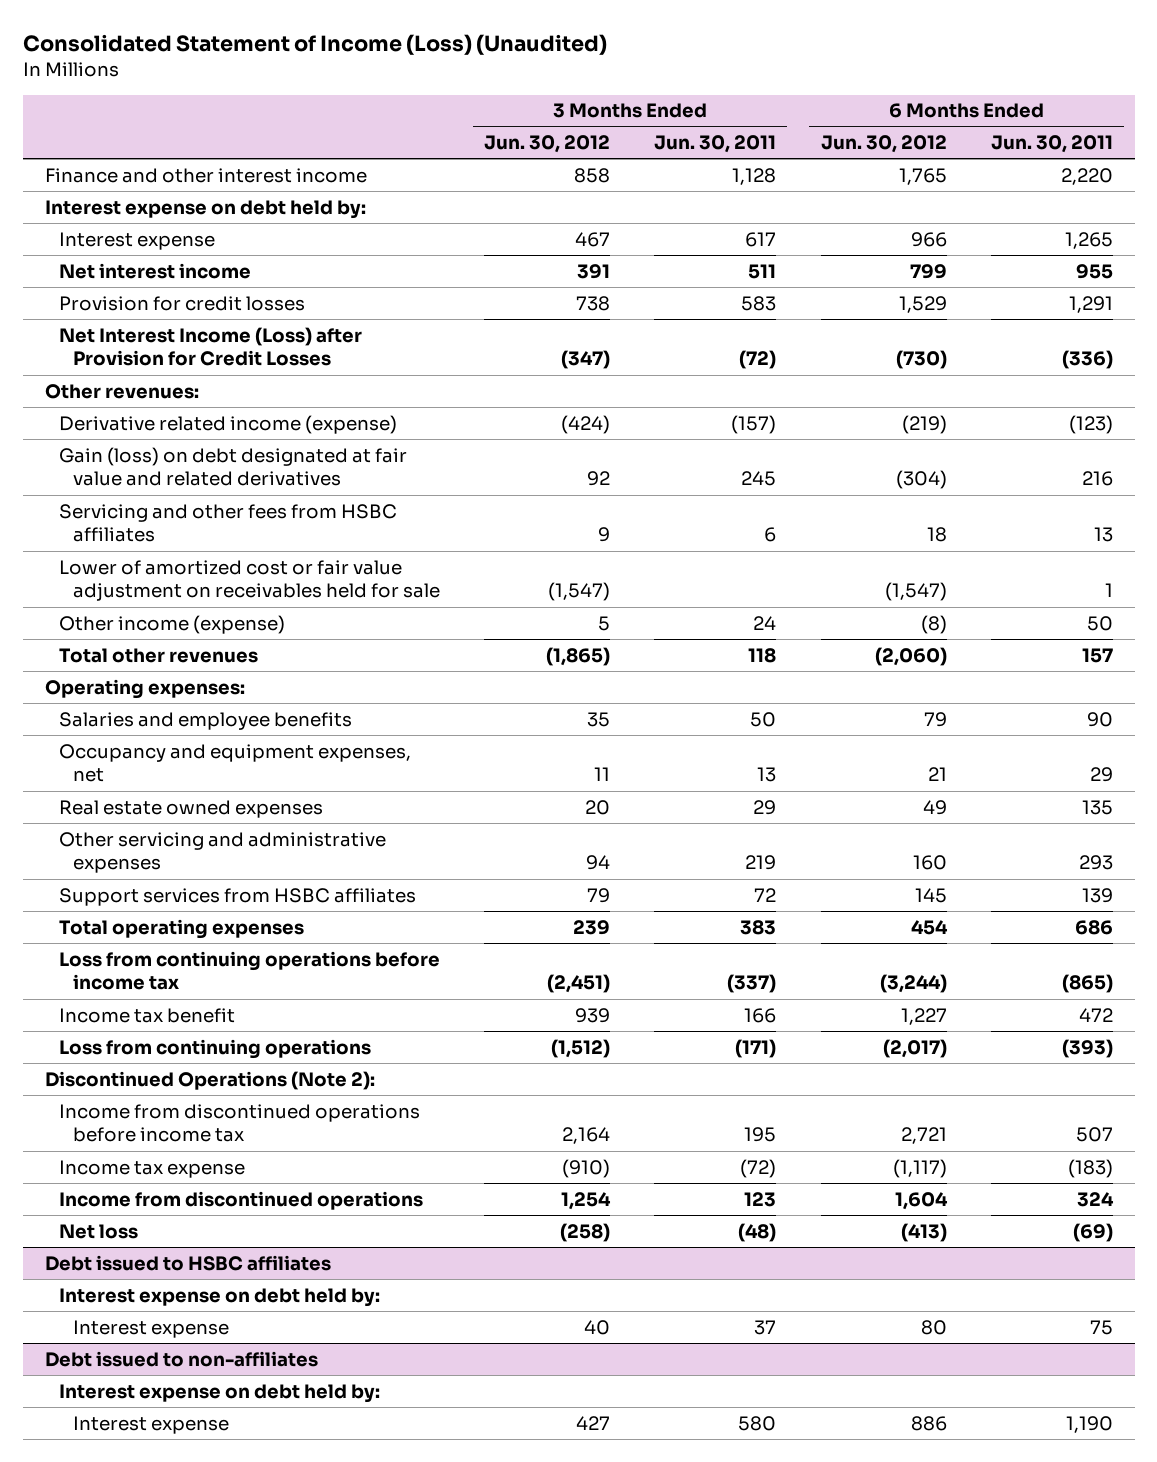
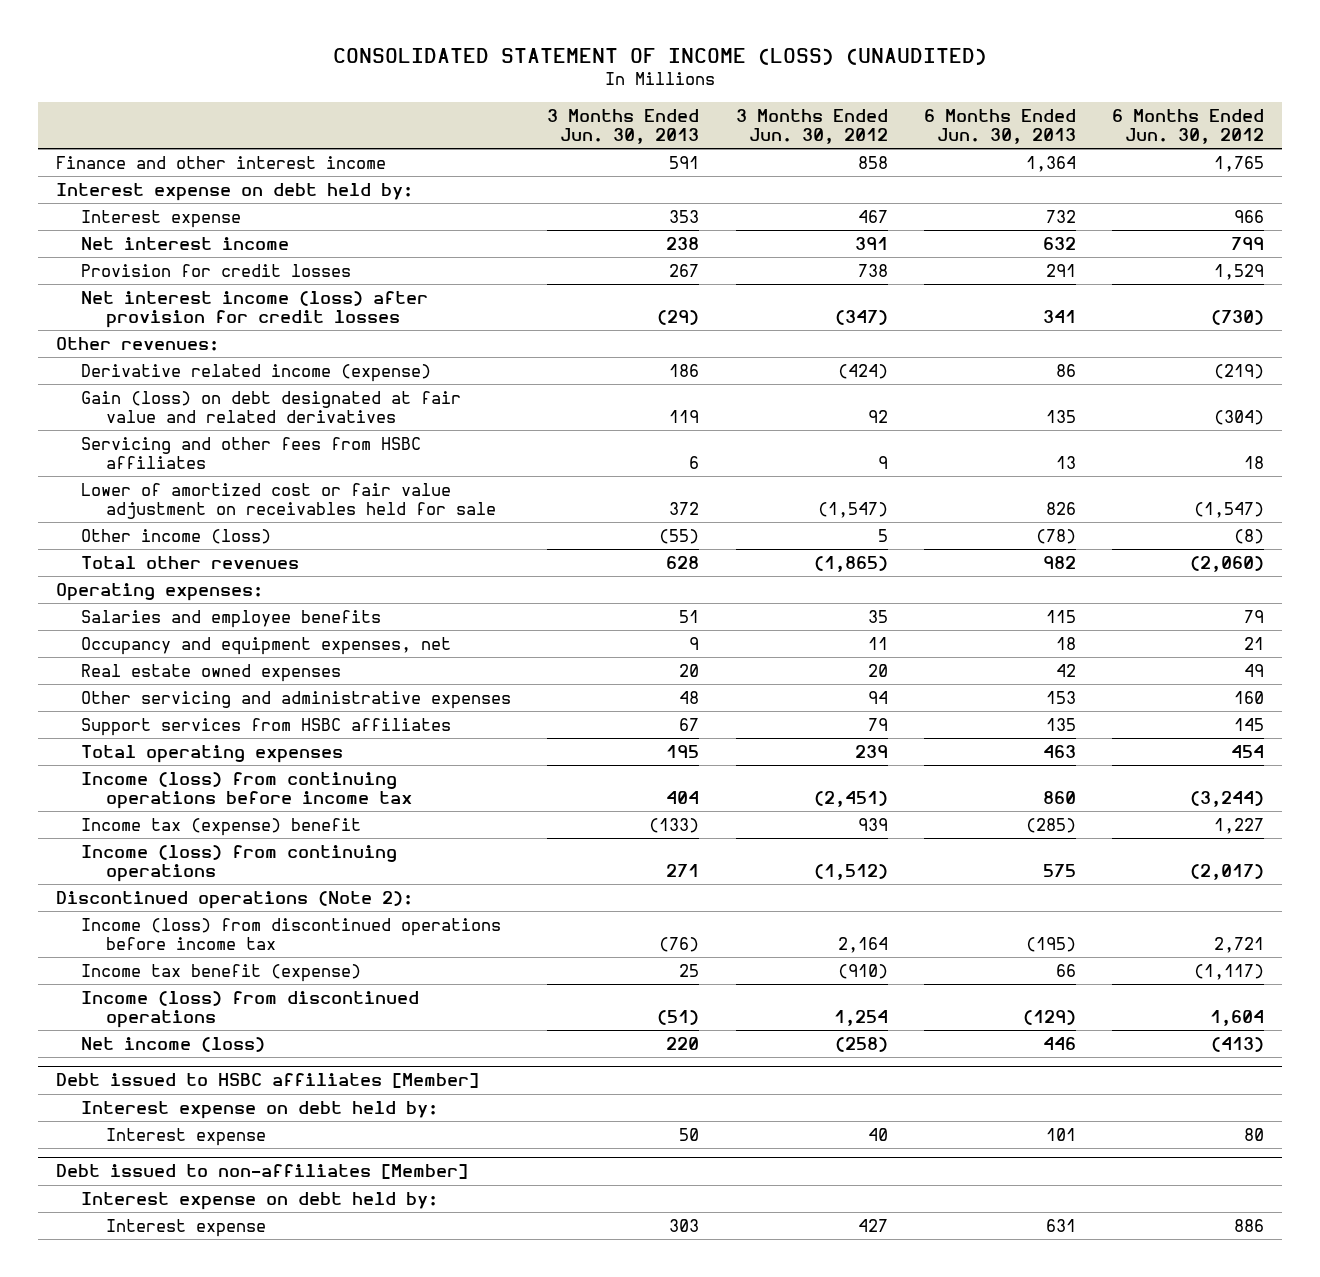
[22,34,607,56] Consolidated Statement of Income (Loss) (Unaudited) -> [332,48,987,66] CONSOLIDATED STATEMENT OF INCOME (LOSS) (UNAUDITED)
[654,135,777,154] Jun. 30, 2011 -> none
[990,135,1113,154] Jun. 30, 2011 -> none
none -> [547,108,700,144] 3 Months Ended Jun. 30, 2013
none -> [923,108,1076,144] 6 Months Ended Jun. 30, 2013
[58,326,362,367] Net Interest Income (Loss) after Provision for Credit Losses -> [81,290,429,329] Net interest income (loss) after provision for credit losses
[58,614,285,634] Other income (expense) -> [81,528,272,544] Other income (loss)
[58,950,440,991] Loss from continuing operations before income tax -> [81,771,413,810] Income (loss) from continuing operations before income tax
[58,1007,235,1023] Income tax benefit -> [81,817,362,836] Income tax (expense) benefit
[58,1038,371,1059] Loss from continuing operations -> [81,844,398,883] Income (loss) from continuing operations
[44,1070,375,1090] Discontinued Operations (Note 2): -> [55,890,413,909] Discontinued operations (Note 2):
[58,1103,420,1143] Income from discontinued operations before income tax -> [81,917,502,951] Income (loss) from discontinued operations before income tax
[58,1159,245,1178] Income tax expense -> [81,963,362,982] Income tax benefit (expense)
[58,1190,423,1210] Income from discontinued operations -> [81,990,420,1029] Income (loss) from discontinued operations
[58,1223,138,1239] Net loss -> [81,1036,266,1052] Net income (loss)
[44,1254,331,1271] Debt issued to HSBC affiliates -> [55,1073,479,1089] Debt issued to HSBC affiliates [Member]
[44,1350,318,1367] Debt issued to non-affiliates -> [55,1164,468,1180] Debt issued to non-affiliates [Member]

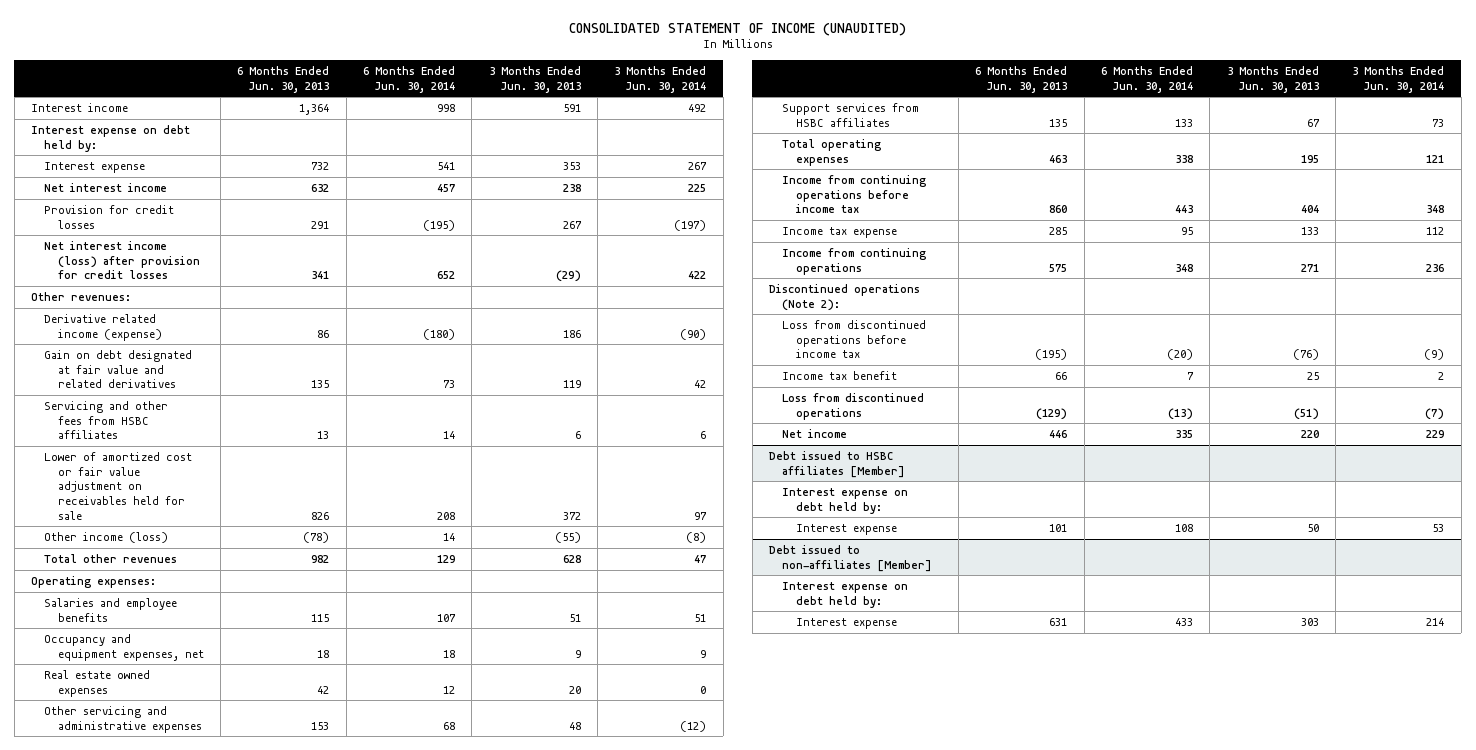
[332,48,987,66] CONSOLIDATED STATEMENT OF INCOME (LOSS) (UNAUDITED) -> [568,22,906,36] CONSOLIDATED STATEMENT OF INCOME (UNAUDITED)
[735,108,888,144] 3 Months Ended Jun. 30, 2012 -> none
[1111,108,1264,144] 6 Months Ended Jun. 30, 2012 -> none
none -> [362,65,455,93] 6 Months Ended Jun. 30, 2014
none -> [614,65,707,93] 3 Months Ended Jun. 30, 2014
[55,155,386,169] Finance and other interest income -> [31,102,129,112] Interest income
[81,390,462,424] Gain (loss) on debt designated at fair value and related derivatives -> [44,349,193,389] Gain on debt designated at fair value and related derivatives
[81,771,413,810] Income (loss) from continuing operations before income tax -> [782,174,927,214] Income from continuing operations before income tax
[81,817,362,836] Income tax (expense) benefit -> [782,226,898,238] Income tax expense
[649,817,700,833] (133) -> [1300,226,1319,235] 133
[1025,817,1076,833] (285) -> [1049,226,1068,235] 285
[81,844,398,883] Income (loss) from continuing operations -> [782,247,927,275] Income from continuing operations
[81,917,502,951] Income (loss) from discontinued operations before income tax -> [782,319,927,359] Loss from discontinued operations before income tax
[81,963,362,982] Income tax benefit (expense) -> [782,370,898,380] Income tax benefit
[81,990,420,1029] Income (loss) from discontinued operations -> [782,392,925,420] Loss from discontinued operations
[81,1036,266,1052] Net income (loss) -> [782,428,848,438] Net income

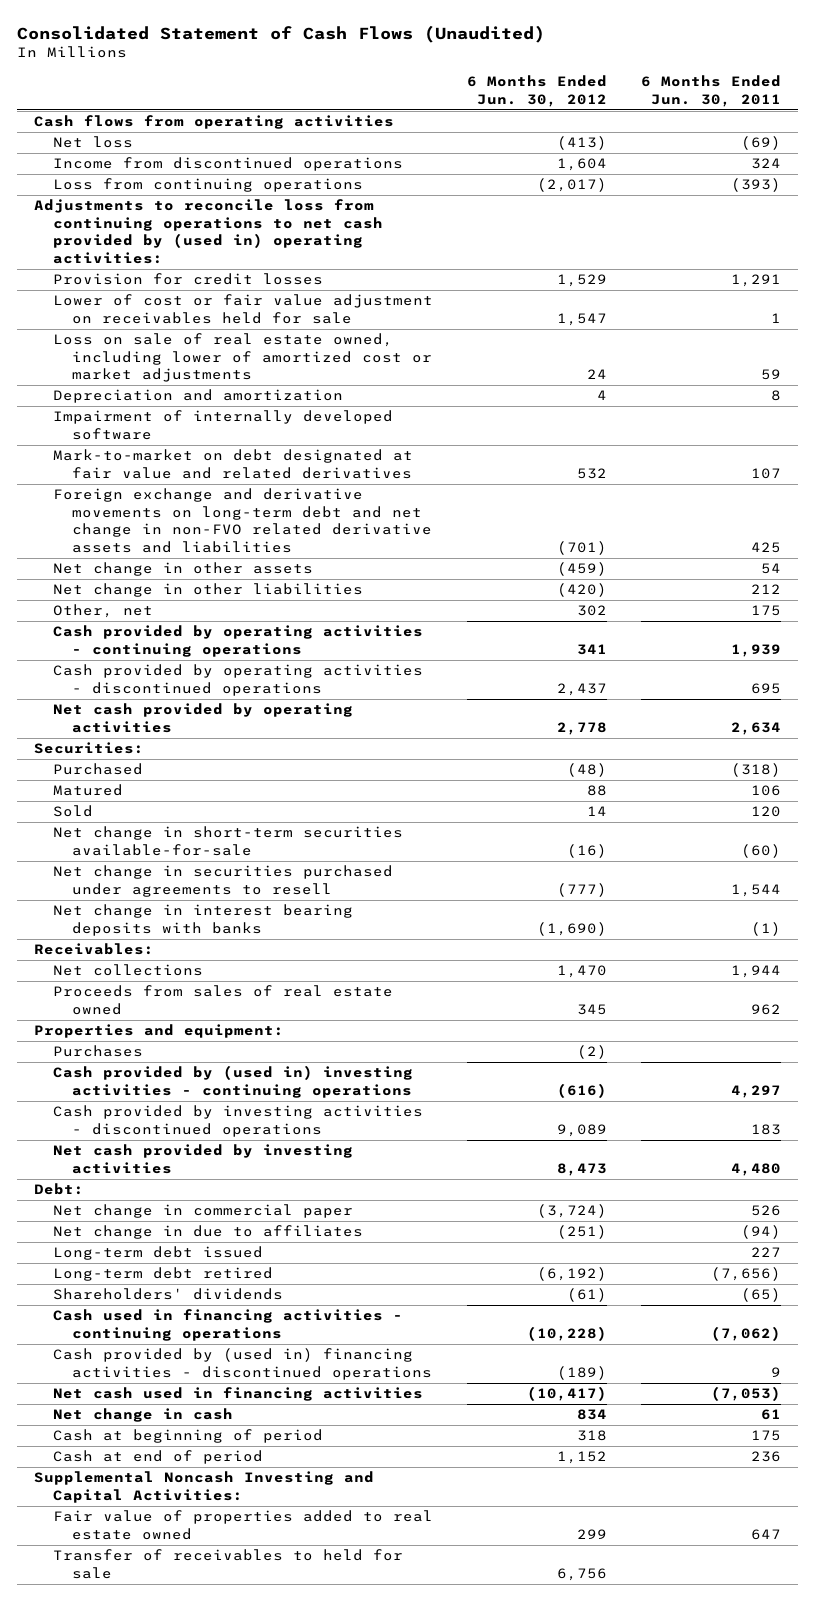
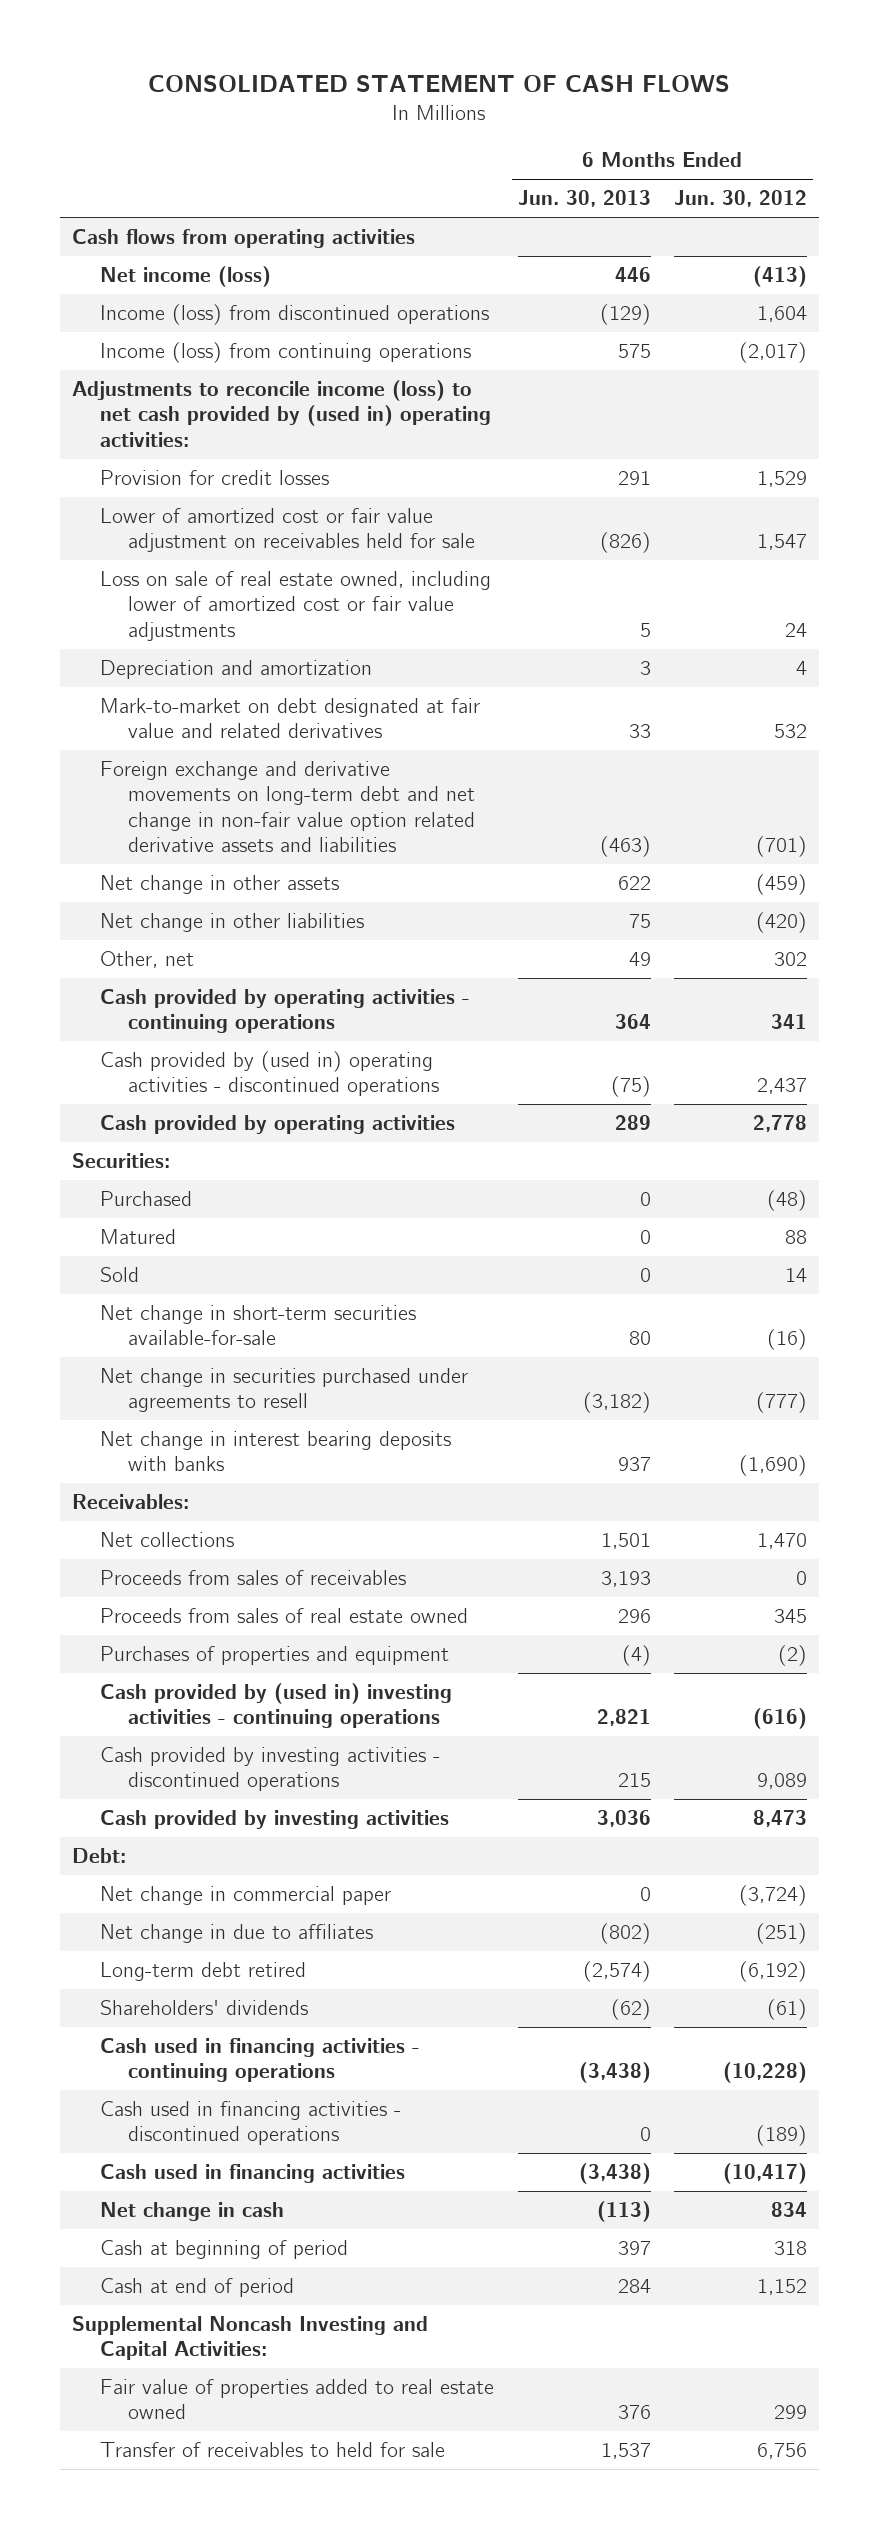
[17,24,546,43] Consolidated Statement of Cash Flows (Unaudited) -> [148,75,731,94] CONSOLIDATED STATEMENT OF CASH FLOWS
[640,75,781,107] 6 Months Ended Jun. 30, 2011 -> none
none -> [517,190,651,208] Jun. 30, 2013
[53,136,134,149] Net loss -> [100,266,272,288] Net income (loss)
[53,157,404,172] Income from discontinued operations -> [100,304,490,326] Income (loss) from discontinued operations
[53,178,364,193] Loss from continuing operations -> [100,342,472,364] Income (loss) from continuing operations
[34,199,384,264] Adjustments to reconcile loss from continuing operations to net cash provided by (used in) operating activities: -> [72,380,492,447] Adjustments to reconcile income (loss) to net cash provided by (used in) operating activities:
[53,294,434,324] Lower of cost or fair value adjustment on receivables held for sale -> [100,508,476,553] Lower of amortized cost or fair value adjustment on receivables held for sale
[53,333,433,383] Loss on sale of real estate owned, including lower of amortized cost or market adjustments -> [100,571,492,641] Loss on sale of real estate owned, including lower of amortized cost or fair value adjustments
[53,410,394,440] Impairment of internally developed software -> none
[53,488,433,553] Foreign exchange and derivative movements on long-term debt and net change in non-FVO related derivative assets and liabilities -> [100,761,476,852] Foreign exchange and derivative movements on long-term debt and net change in non-fair value option related derivative assets and liabilities
[53,664,424,696] Cash provided by operating activities - discontinued operations -> [100,1051,440,1097] Cash provided by (used in) operating activities - discontinued operations
[53,703,354,733] Net cash provided by operating activities -> [100,1115,456,1135] Cash provided by operating activities
none -> [100,1570,407,1586] Proceeds from sales of receivables
[34,1024,285,1039] Properties and equipment: -> none
[53,1045,144,1058] Purchases -> [100,1646,450,1666] Purchases of properties and equipment
[53,1144,354,1174] Net cash provided by investing activities -> [100,1810,450,1830] Cash provided by investing activities
[53,1246,264,1261] Long-term debt issued -> none
[53,1348,433,1380] Cash provided by (used in) financing activities - discontinued operations -> [100,2101,402,2146] Cash used in financing activities - discontinued operations
[53,1387,424,1402] Net cash used in financing activities -> [100,2164,406,2184] Cash used in financing activities

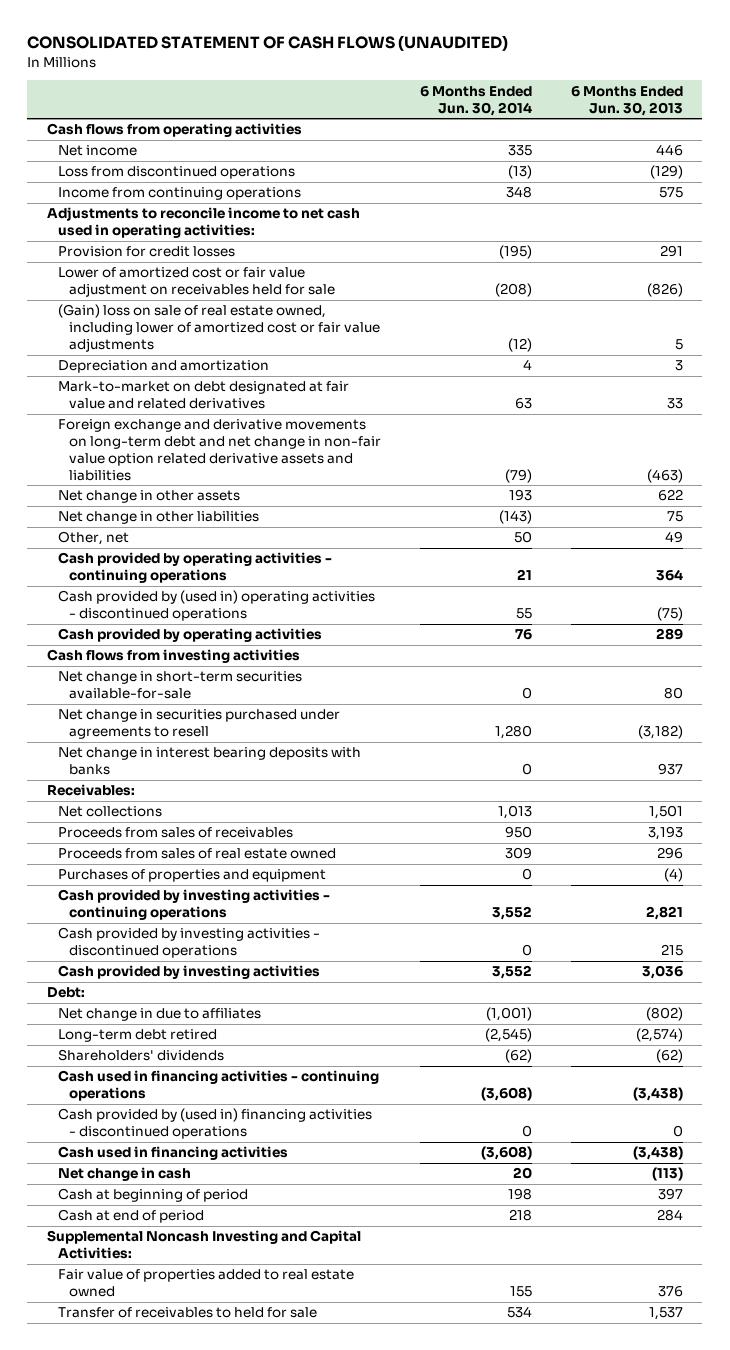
[148,75,731,94] CONSOLIDATED STATEMENT OF CASH FLOWS -> [27,35,509,52] CONSOLIDATED STATEMENT OF CASH FLOWS (UNAUDITED)
[673,190,807,208] Jun. 30, 2012 -> none
none -> [419,85,532,116] 6 Months Ended Jun. 30, 2014
[100,266,272,288] Net income (loss) -> [57,145,137,157] Net income
[100,304,490,326] Income (loss) from discontinued operations -> [57,166,295,180] Loss from discontinued operations
[100,342,472,364] Income (loss) from continuing operations -> [57,187,301,201] Income from continuing operations
[72,380,492,447] Adjustments to reconcile income (loss) to net cash provided by (used in) operating activities: -> [46,207,360,239] Adjustments to reconcile income to net cash used in operating activities:
[100,571,492,641] Loss on sale of real estate owned, including lower of amortized cost or fair value adjustments -> [57,304,381,353] (Gain) loss on sale of real estate owned, including lower of amortized cost or fair value adjustments
[72,1153,171,1169] Securities: -> none
[100,1191,193,1207] Purchased -> none
[100,1229,177,1245] Matured -> none
[100,1267,140,1283] Sold -> none
none -> [46,649,300,664] Cash flows from investing activities
[100,1683,453,1729] Cash provided by (used in) investing activities - continuing operations -> [57,889,330,921] Cash provided by investing activities - continuing operations
[100,1886,392,1906] Net change in commercial paper -> none
[100,2101,402,2146] Cash used in financing activities - discontinued operations -> [57,1108,372,1140] Cash provided by (used in) financing activities - discontinued operations

